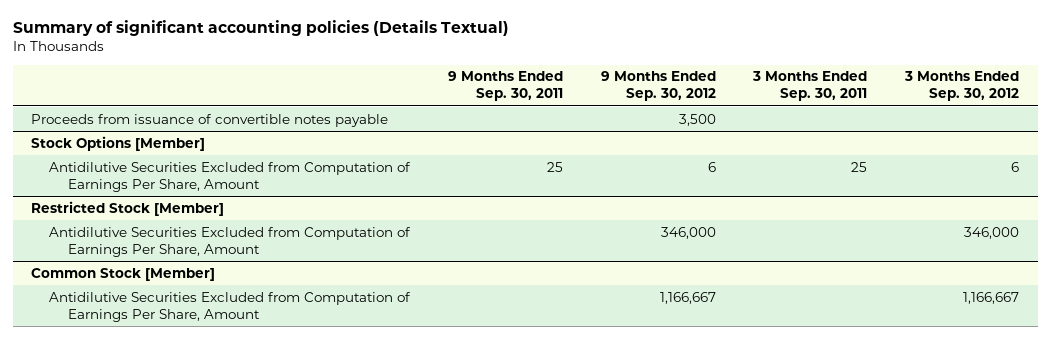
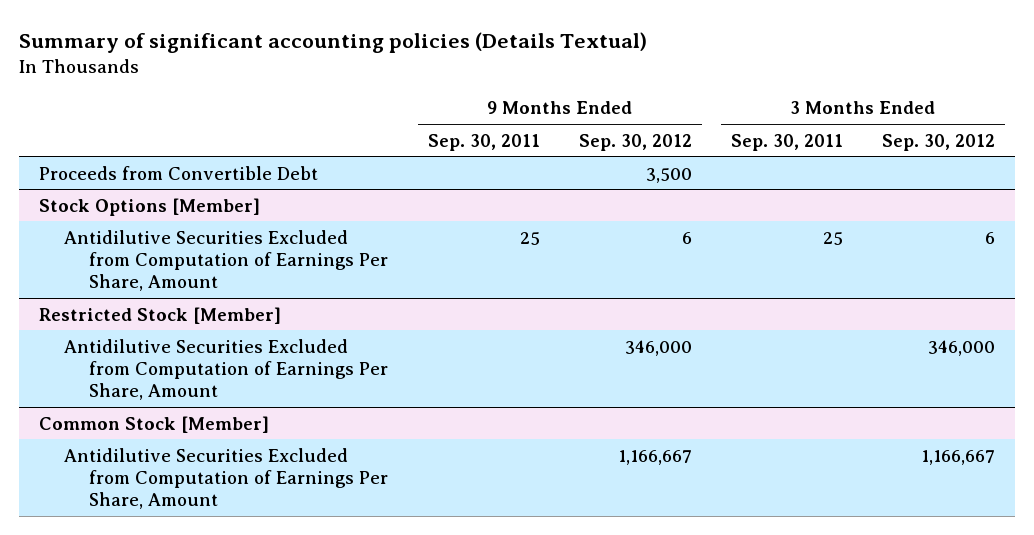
[31,113,389,127] Proceeds from issuance of convertible notes payable -> [38,165,318,180] Proceeds from Convertible Debt

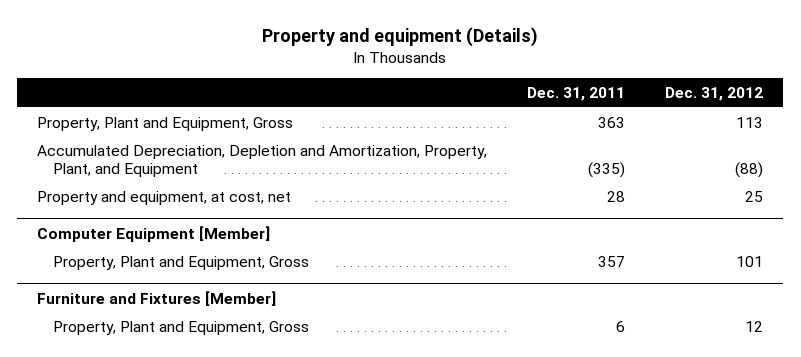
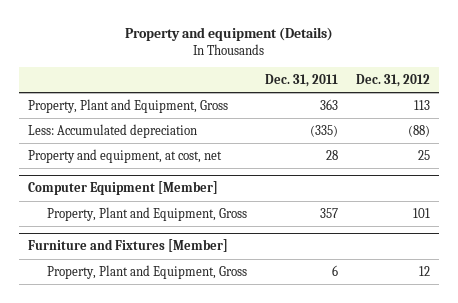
[37,144,488,177] Accumulated Depreciation, Depletion and Amortization, Property, Plant, and Equipment -> [28,123,198,138] Less: Accumulated depreciation

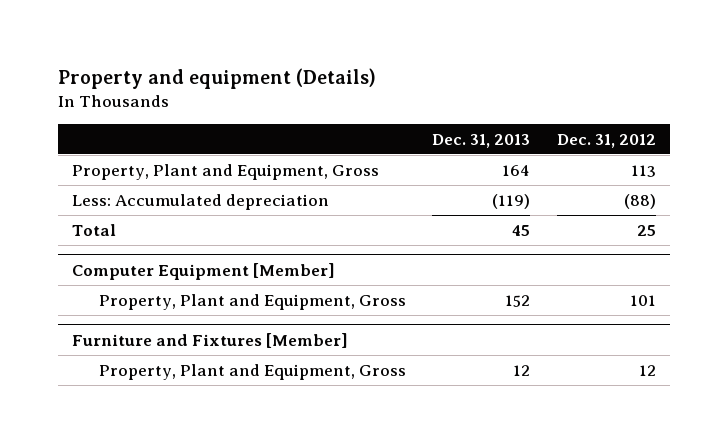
[265,74,339,88] Dec. 31, 2011 -> none
none -> [432,133,531,148] Dec. 31, 2013
[28,148,223,163] Property and equipment, at cost, net -> [71,223,116,236] Total

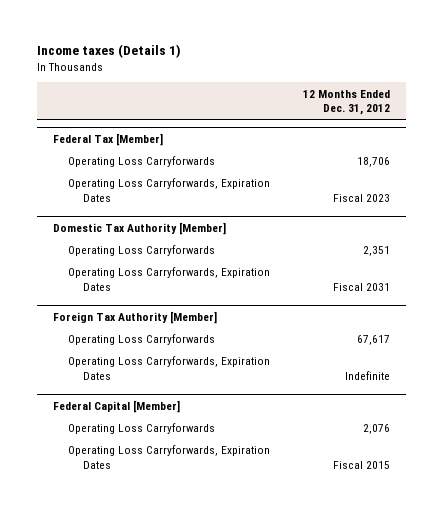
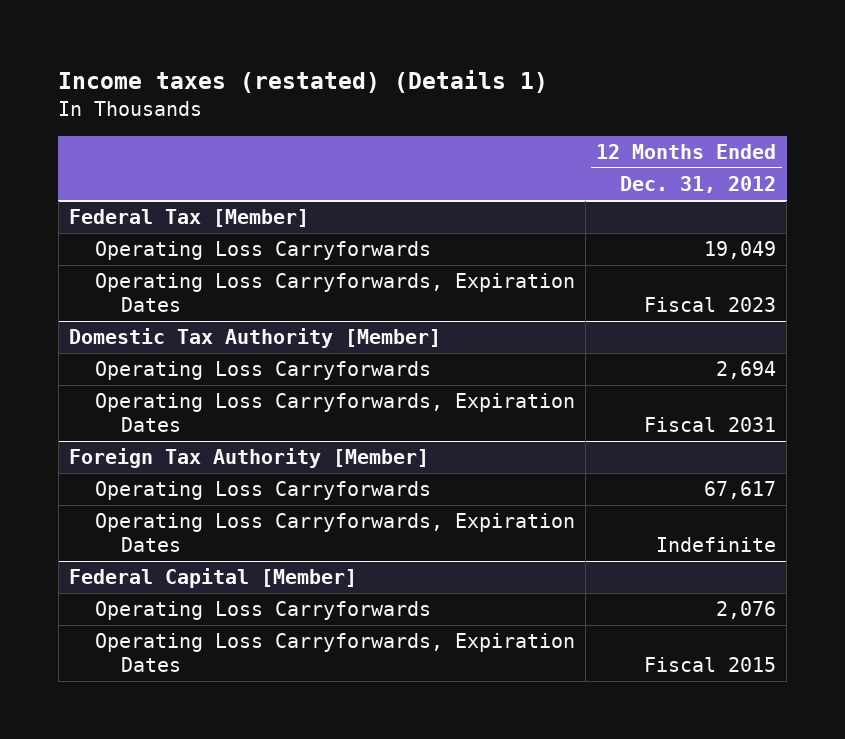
[37,44,182,59] Income taxes (Details 1) -> [58,70,549,94] Income taxes (restated) (Details 1)
[356,157,390,168] 18,706 -> [704,241,777,260] 19,049
[362,246,390,257] 2,351 -> [716,361,777,380] 2,694

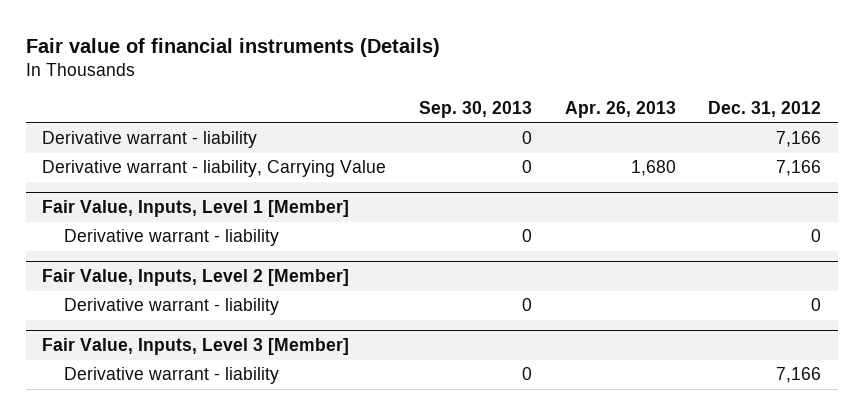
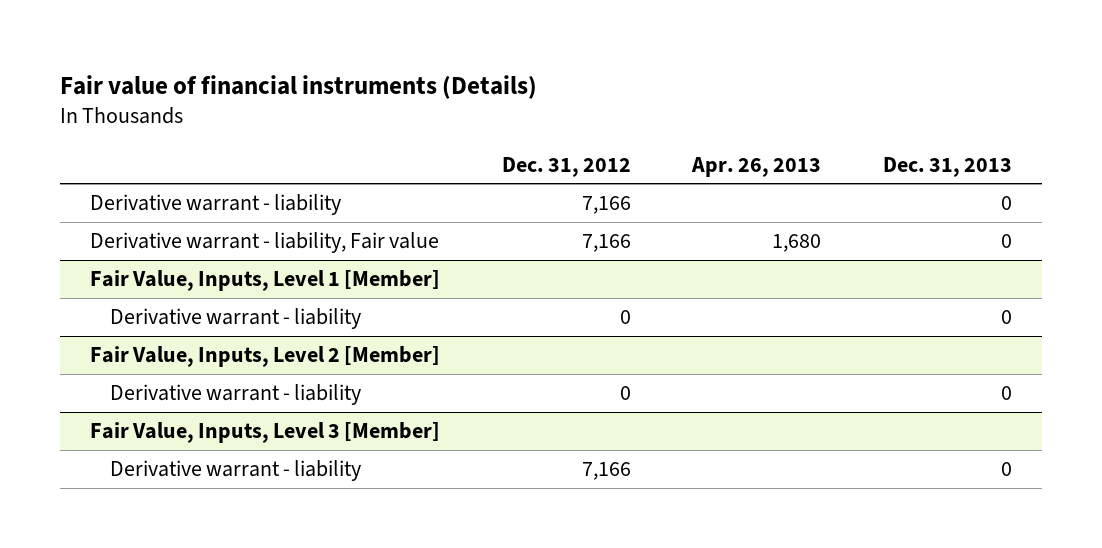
[419,101,533,119] Sep. 30, 2013 -> none
none -> [882,156,1012,177] Dec. 31, 2013
[42,160,387,178] Derivative warrant - liability, Carrying Value -> [90,232,440,254] Derivative warrant - liability, Fair value

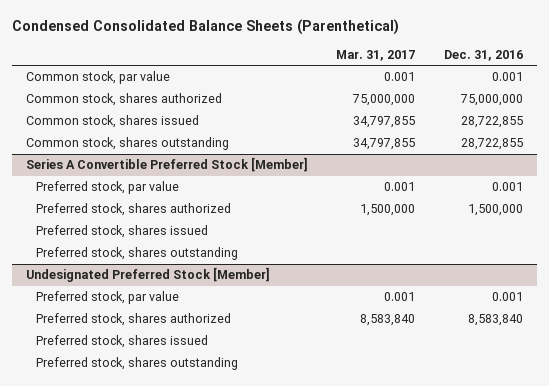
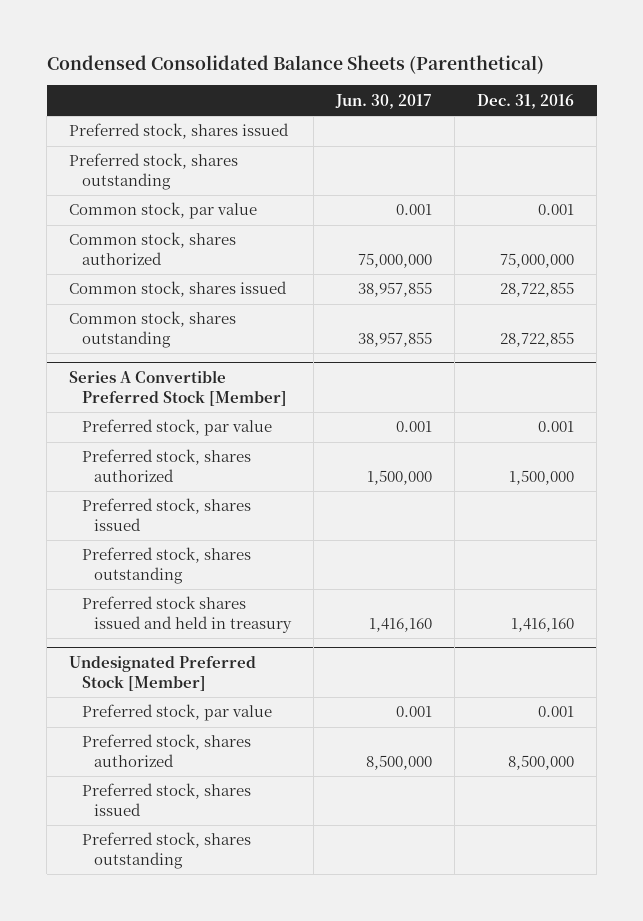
[336,50,416,62] Mar. 31, 2017 -> none
none -> [334,93,432,109] Jun. 30, 2017
none -> [69,123,290,140] Preferred stock, shares issued
none -> [69,153,239,190] Preferred stock, shares outstanding
none -> [81,596,292,633] Preferred stock shares issued and held in treasury
[467,314,523,327] 8,583,840 -> [508,754,575,770] 8,500,000

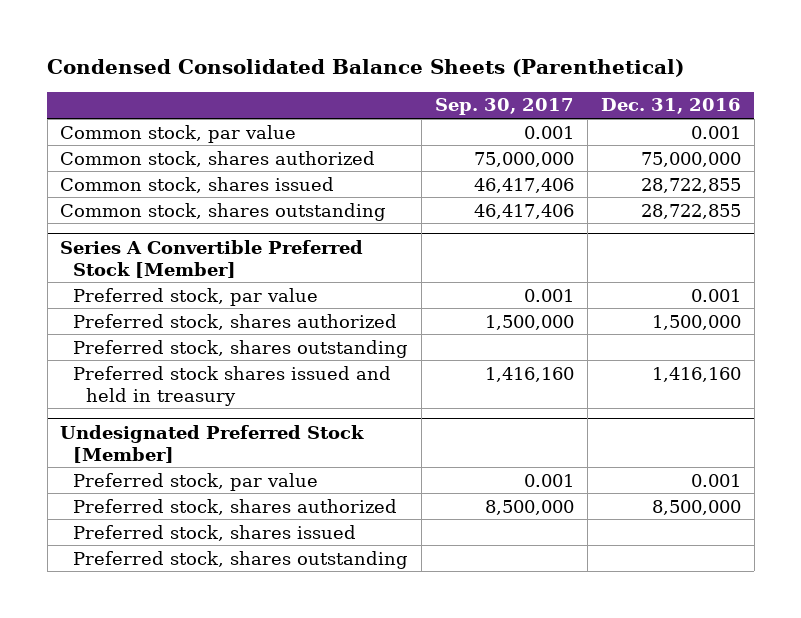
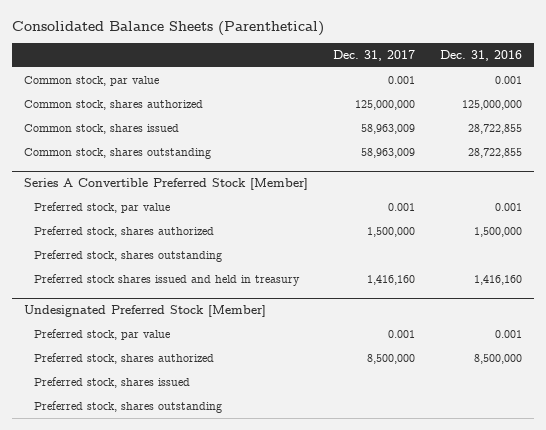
[47,59,685,78] Condensed Consolidated Balance Sheets (Parenthetical) -> [11,20,324,36] Consolidated Balance Sheets (Parenthetical)
[435,98,575,116] Sep. 30, 2017 -> none
none -> [332,50,415,62] Dec. 31, 2017
[640,151,741,167] 75,000,000 -> [461,100,522,111] 125,000,000

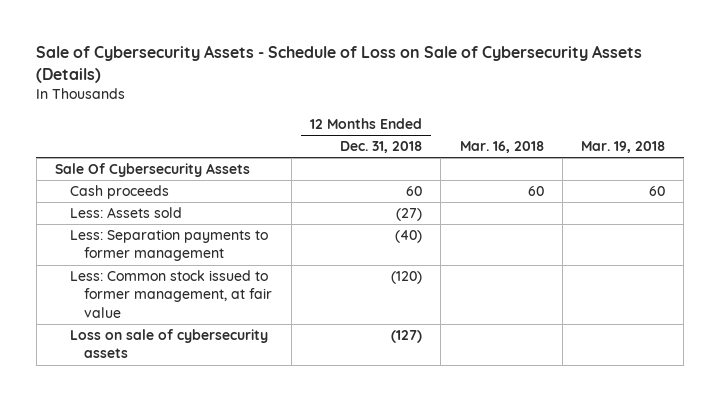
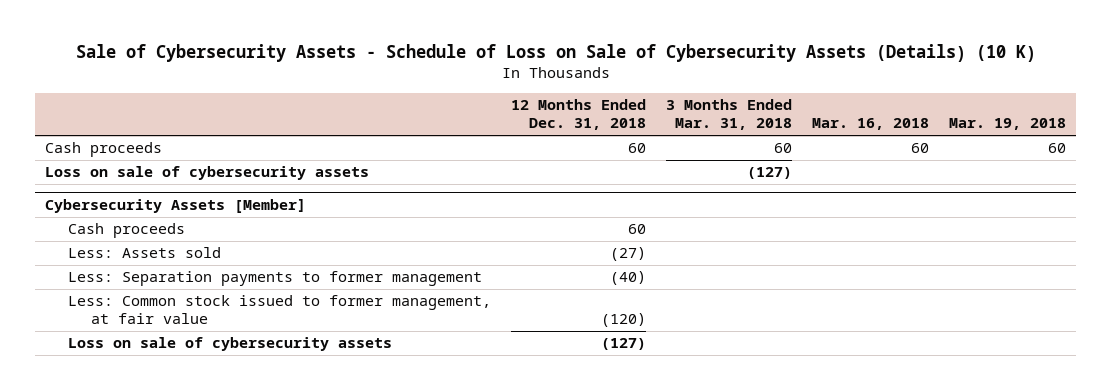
[36,44,643,83] Sale of Cybersecurity Assets - Schedule of Loss on Sale of Cybersecurity Assets (Details) -> [75,44,1036,63] Sale of Cybersecurity Assets - Schedule of Loss on Sale of Cybersecurity Assets (Details) (10 K)
none -> [666,99,793,131] 3 Months Ended Mar. 31, 2018
[54,163,250,178] Sale Of Cybersecurity Assets -> none
none -> [45,166,370,181] Loss on sale of cybersecurity assets
none -> [45,199,307,214] Cybersecurity Assets [Member]
none -> [68,223,186,239] Cash proceeds

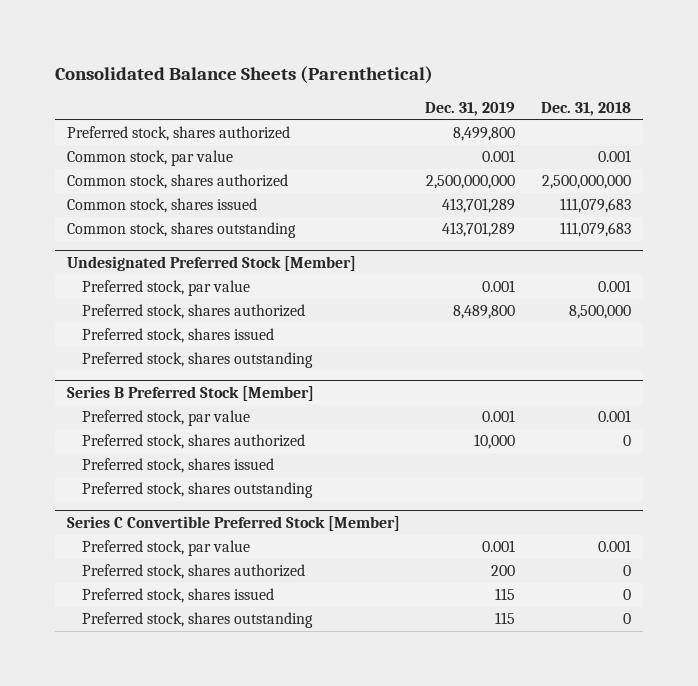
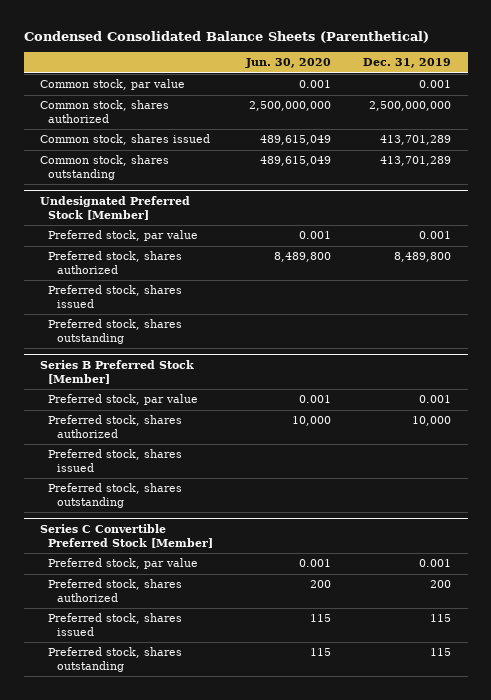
[54,65,433,84] Consolidated Balance Sheets (Parenthetical) -> [23,30,429,43] Condensed Consolidated Balance Sheets (Parenthetical)
[540,102,631,117] Dec. 31, 2018 -> none
none -> [244,58,331,69] Jun. 30, 2020
[67,126,291,142] Preferred stock, shares authorized -> none

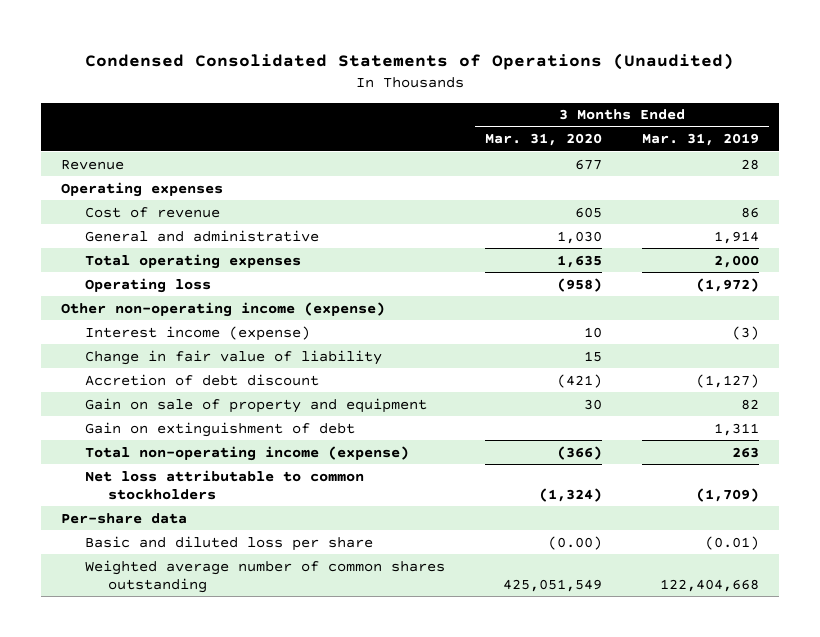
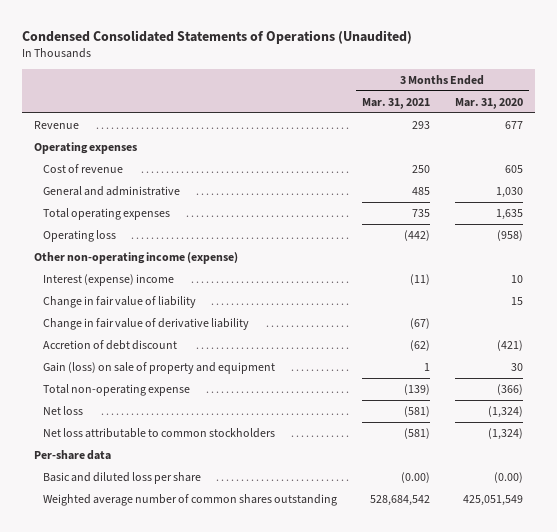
[641,133,759,147] Mar. 31, 2019 -> none
none -> [361,97,430,109] Mar. 31, 2021
[84,325,310,341] Interest income (expense) -> [42,273,174,286] Interest (expense) income
none -> [42,317,249,330] Change in fair value of derivative liability
[84,421,355,437] Gain on extinguishment of debt -> none
[84,397,427,413] Gain on sale of property and equipment -> [42,361,275,374] Gain (loss) on sale of property and equipment
[84,445,409,461] Total non-operating income (expense) -> [42,383,190,396] Total non-operating expense
none -> [42,405,83,415] Net loss

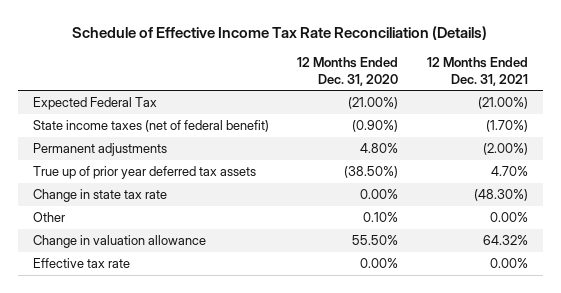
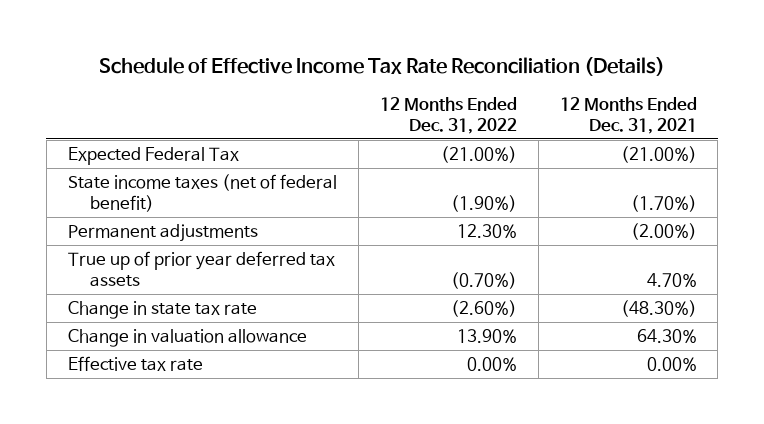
[297,57,399,86] 12 Months Ended Dec. 31, 2020 -> none
none -> [379,97,517,135] 12 Months Ended Dec. 31, 2022
[32,212,65,223] Other -> none
[483,235,529,246] 64.32% -> [636,329,697,344] 64.30%

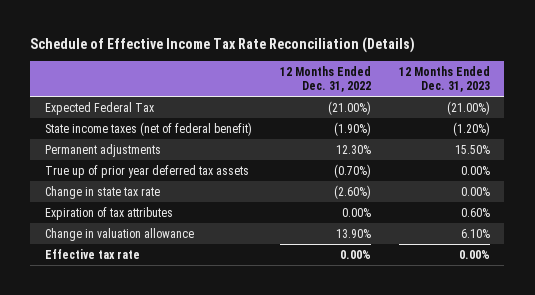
[559,97,697,135] 12 Months Ended Dec. 31, 2021 -> none
none -> [399,66,491,93] 12 Months Ended Dec. 31, 2023
none -> [44,206,173,220] Expiration of tax attributes

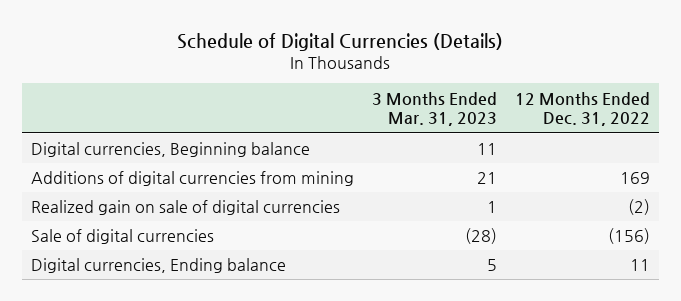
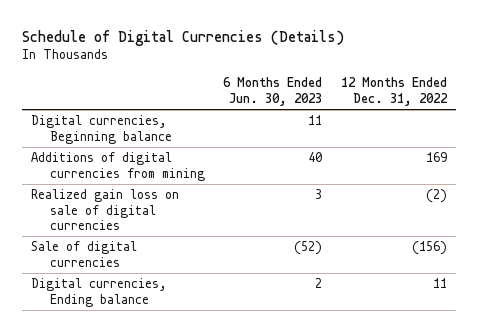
[371,91,497,127] 3 Months Ended Mar. 31, 2023 -> none
none -> [223,77,323,106] 6 Months Ended Jun. 30, 2023
[31,200,341,216] Realized gain on sale of digital currencies -> [31,189,180,231] Realized gain loss on sale of digital currencies

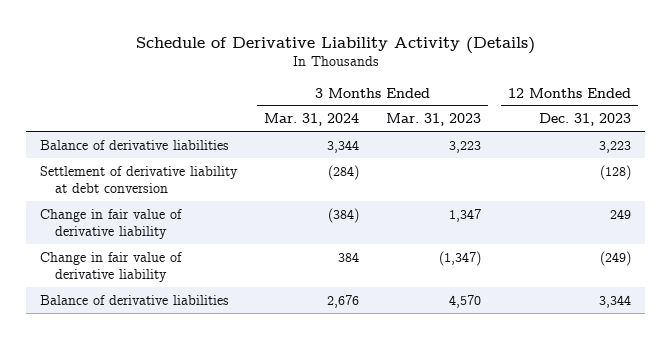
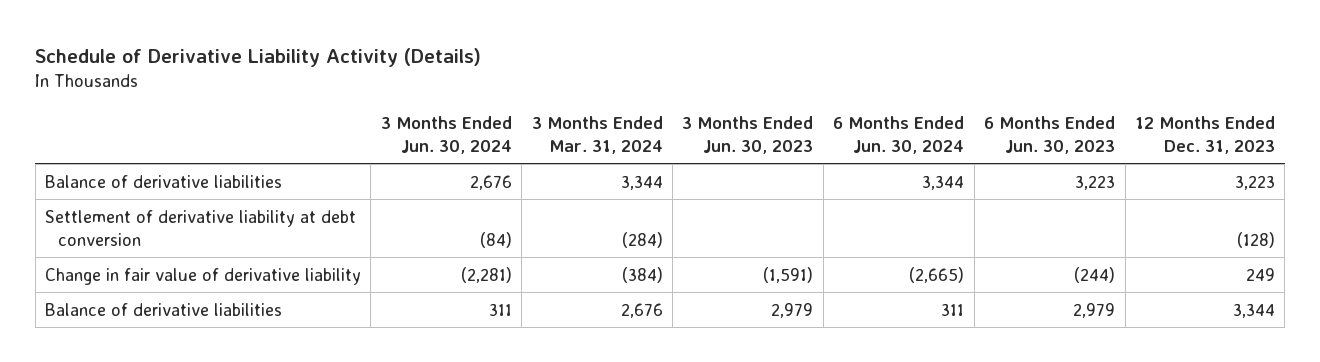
[386,113,482,127] Mar. 31, 2023 -> none
none -> [380,115,512,154] 3 Months Ended Jun. 30, 2024
none -> [682,115,814,154] 3 Months Ended Jun. 30, 2023
none -> [833,115,965,154] 6 Months Ended Jun. 30, 2024
none -> [984,115,1116,154] 6 Months Ended Jun. 30, 2023
[39,251,182,283] Change in fair value of derivative liability -> none

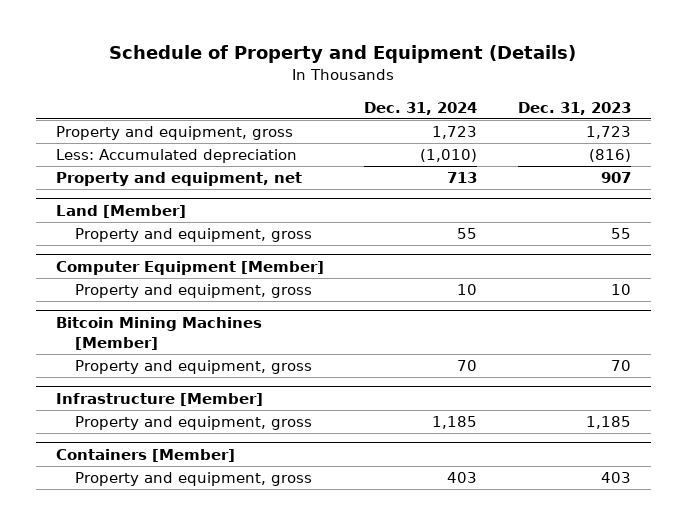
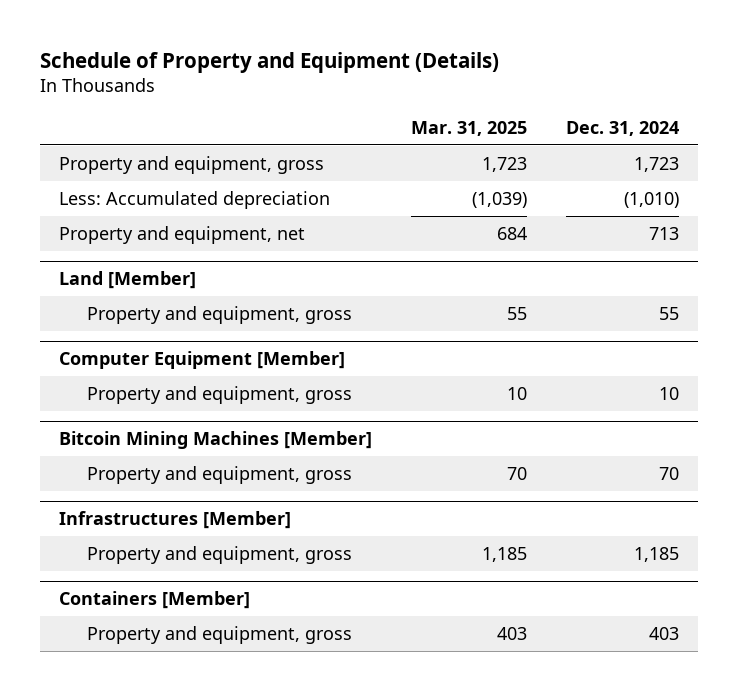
[517,101,631,115] Dec. 31, 2023 -> none
none -> [411,120,528,136] Mar. 31, 2025
[55,393,263,407] Infrastructure [Member] -> [59,511,292,530] Infrastructures [Member]

